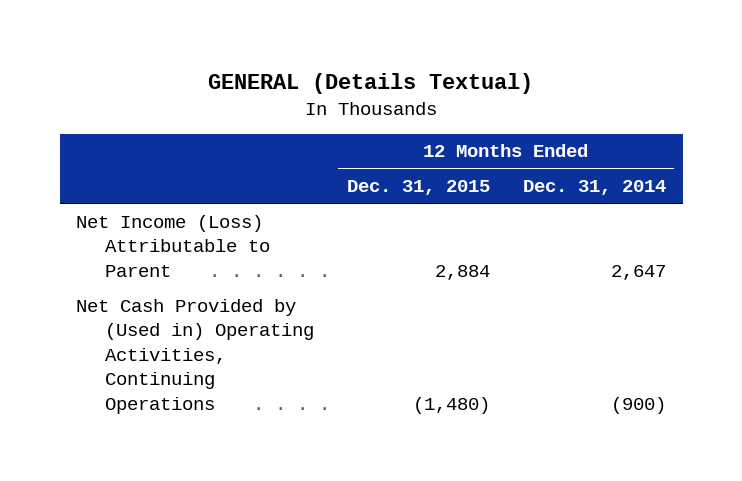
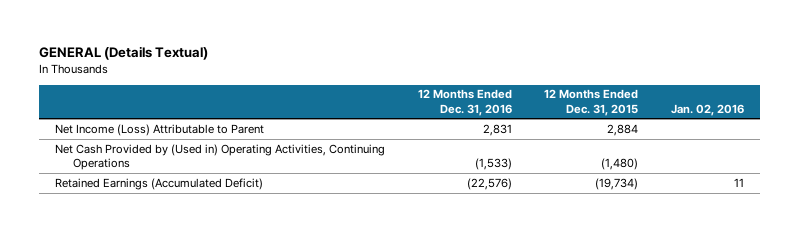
[523,180,667,196] Dec. 31, 2014 -> none
none -> [417,89,512,116] 12 Months Ended Dec. 31, 2016
none -> [670,103,744,116] Jan. 02, 2016
none -> [55,177,264,190] Retained Earnings (Accumulated Deficit)

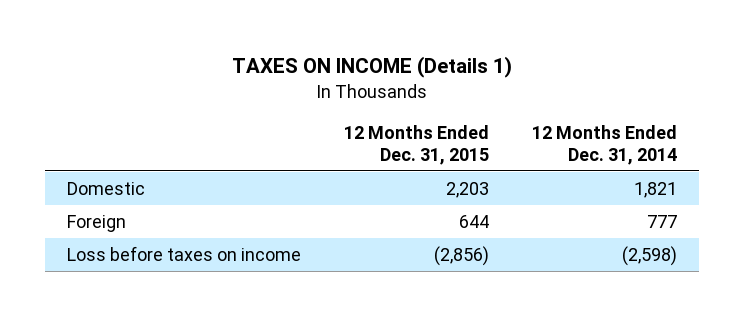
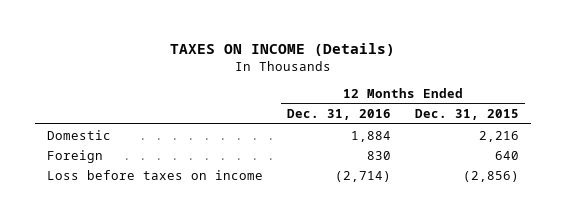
[231,56,512,79] TAXES ON INCOME (Details 1) -> [169,43,395,57] TAXES ON INCOME (Details)
[532,124,678,165] 12 Months Ended Dec. 31, 2014 -> none
none -> [286,109,391,121] Dec. 31, 2016
[445,182,489,199] 2,203 -> [478,130,519,142] 2,216
[458,215,489,229] 644 -> [494,150,519,160] 640

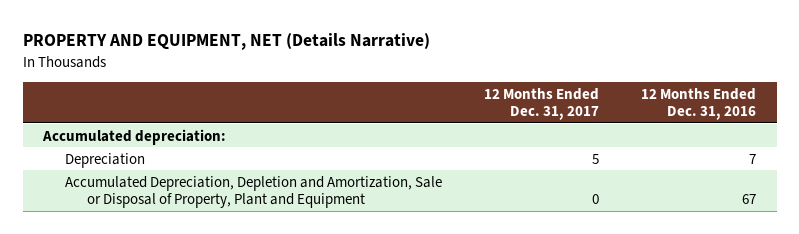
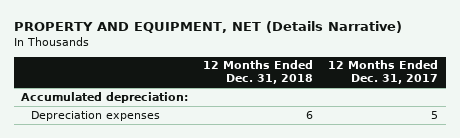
[640,87,756,121] 12 Months Ended Dec. 31, 2016 -> none
none -> [203,60,314,85] 12 Months Ended Dec. 31, 2018
[65,175,443,209] Accumulated Depreciation, Depletion and Amortization, Sale or Disposal of Property, Plant and Equipment -> none
[65,152,146,168] Depreciation -> [31,110,161,121] Depreciation expenses

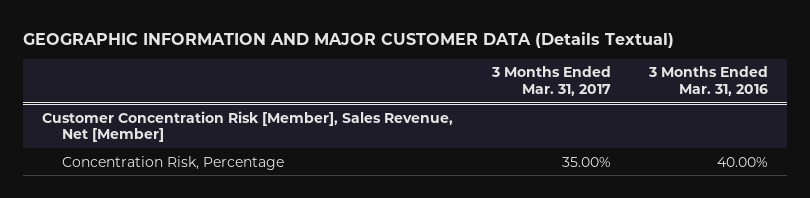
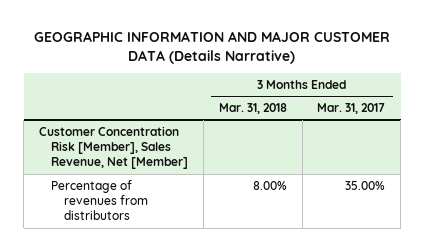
[23,31,675,48] GEOGRAPHIC INFORMATION AND MAJOR CUSTOMER DATA (Details Textual) -> [34,31,391,65] GEOGRAPHIC INFORMATION AND MAJOR CUSTOMER DATA (Details Narrative)
[647,66,768,97] 3 Months Ended Mar. 31, 2016 -> none
none -> [218,102,287,114] Mar. 31, 2018
[61,155,284,170] Concentration Risk, Percentage -> [51,179,149,221] Percentage of revenues from distributors

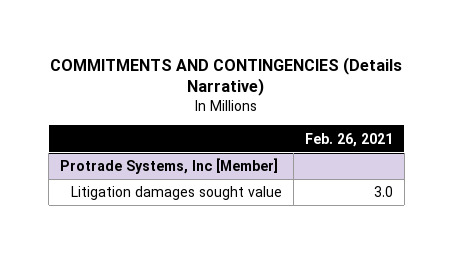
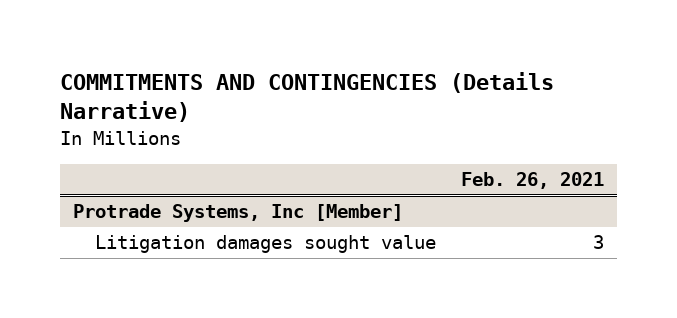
[373,186,393,198] 3.0 -> [592,235,604,250] 3

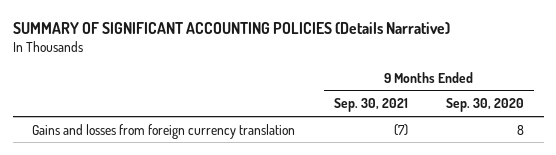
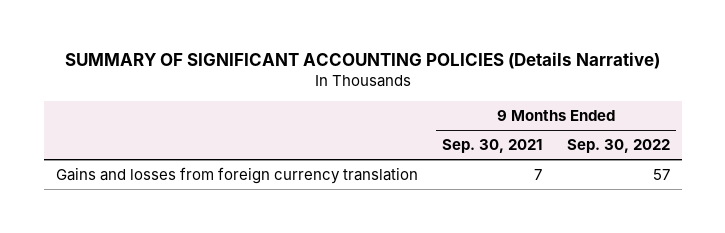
[446,98,525,113] Sep. 30, 2020 -> none
none -> [566,138,670,153] Sep. 30, 2022
[393,123,408,136] (7) -> [534,168,543,180] 7

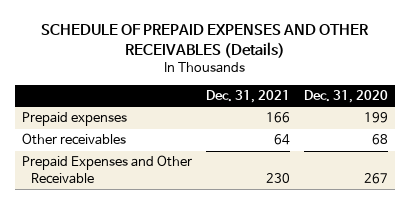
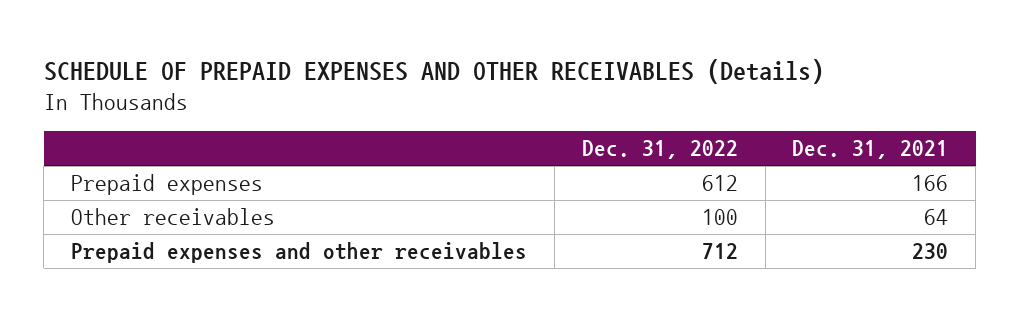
[304,90,389,104] Dec. 31, 2020 -> none
none -> [581,140,738,160] Dec. 31, 2022
[22,155,193,184] Prepaid Expenses and Other Receivable -> [71,242,528,264] Prepaid expenses and other receivables

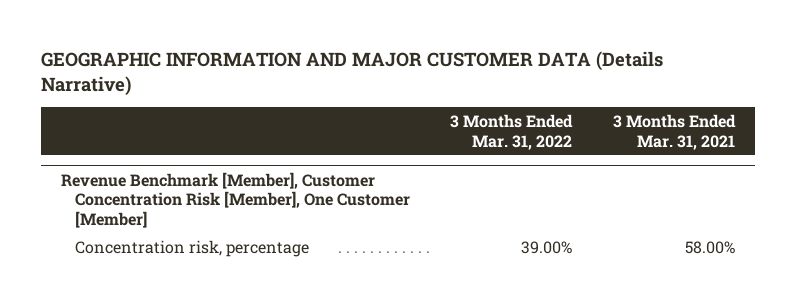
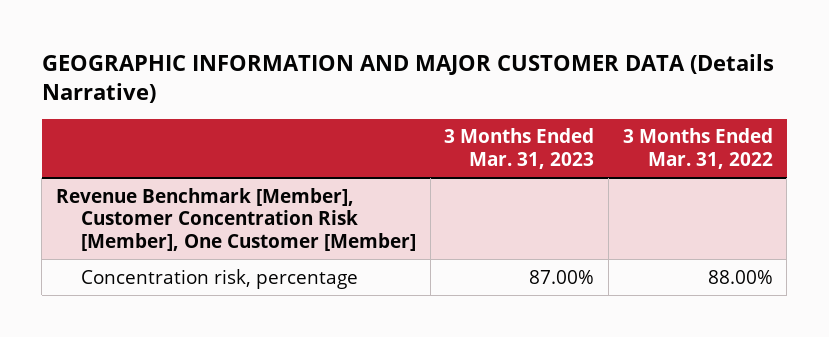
[612,113,736,150] 3 Months Ended Mar. 31, 2021 -> none
none -> [444,128,595,169] 3 Months Ended Mar. 31, 2023
[521,240,573,254] 39.00% -> [707,269,773,284] 88.00%

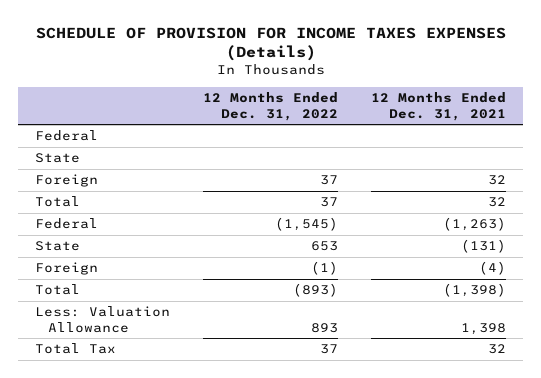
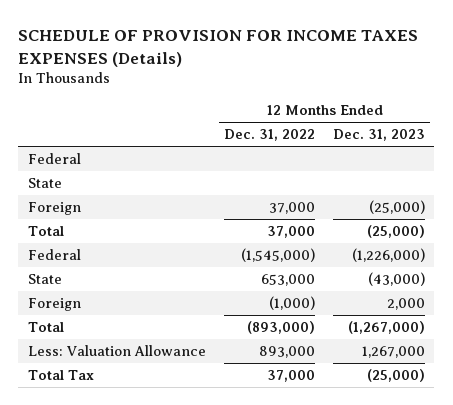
[371,92,507,121] 12 Months Ended Dec. 31, 2021 -> none
none -> [333,129,426,142] Dec. 31, 2023
[320,175,339,186] 37 -> [268,202,315,215] 37,000
[320,197,339,208] 37 -> [266,226,315,239] 37,000
[275,217,339,232] (1,545) -> [240,248,315,263] (1,545,000)
[311,241,339,252] 653 -> [260,274,315,287] 653,000
[311,261,339,276] (1) -> [268,296,315,311] (1,000)
[293,283,339,298] (893) -> [246,321,315,335] (893,000)
[311,322,339,333] 893 -> [258,346,315,359] 893,000
[320,344,339,355] 37 -> [266,370,315,383] 37,000

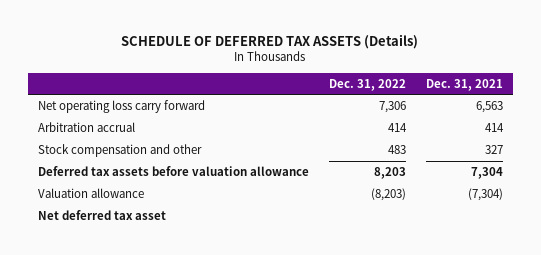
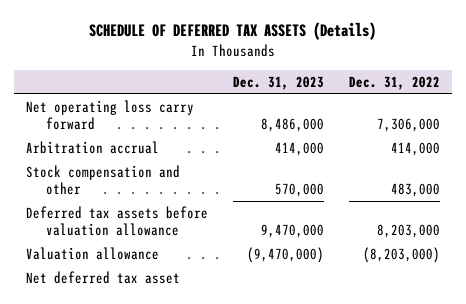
[425,78,503,91] Dec. 31, 2021 -> none
none -> [232,75,324,90] Dec. 31, 2023
[378,100,406,113] 7,306 -> [376,117,440,132] 7,306,000
[387,122,407,132] 414 -> [390,142,440,157] 414,000
[387,144,406,154] 483 -> [390,182,440,197] 483,000
[373,166,406,179] 8,203 -> [376,223,440,238] 8,203,000
[370,187,406,201] (8,203) -> [362,247,440,264] (8,203,000)

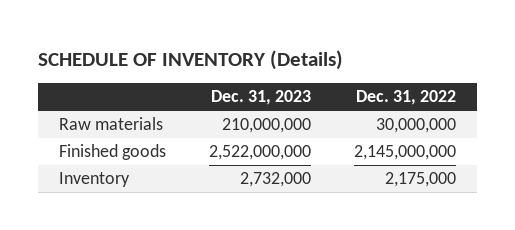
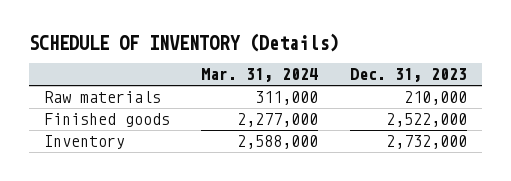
[355,90,456,106] Dec. 31, 2022 -> none
none -> [201,68,319,83] Mar. 31, 2024
[222,118,312,134] 210,000,000 -> [403,91,467,106] 210,000
[209,145,312,161] 2,522,000,000 -> [385,113,467,128] 2,522,000

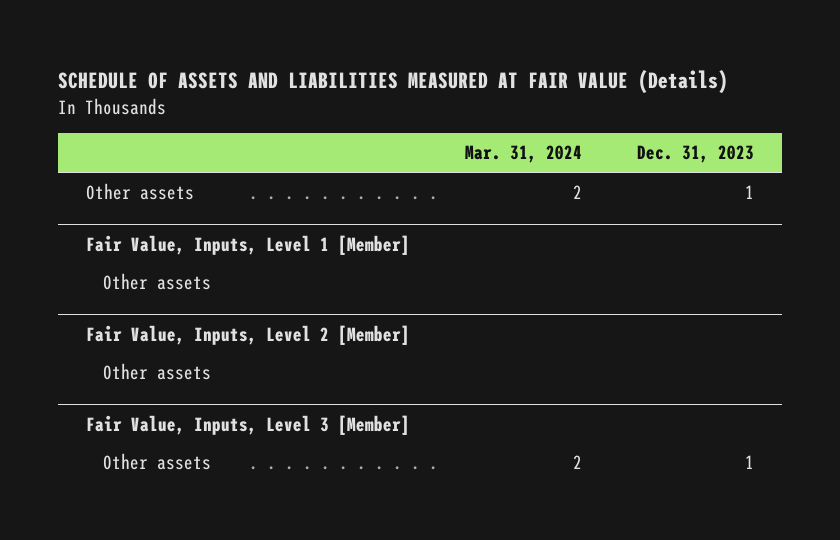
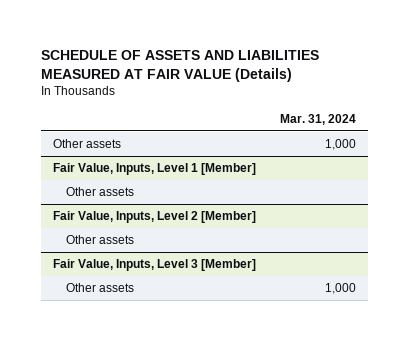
[637,145,755,164] Dec. 31, 2023 -> none
[573,185,583,200] 2 -> [325,139,357,151] 1,000
[573,455,583,470] 2 -> [325,283,357,295] 1,000

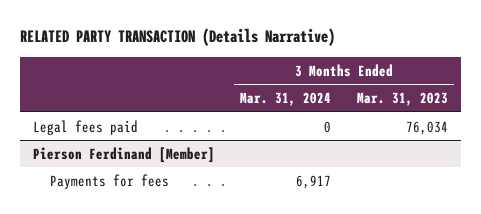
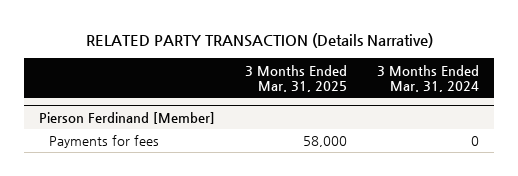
[356,91,448,106] Mar. 31, 2023 -> none
none -> [245,64,348,92] 3 Months Ended Mar. 31, 2025
[32,119,138,135] Legal fees paid -> none
[296,174,332,189] 6,917 -> [471,136,480,147] 0

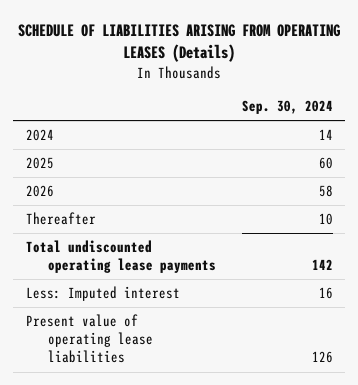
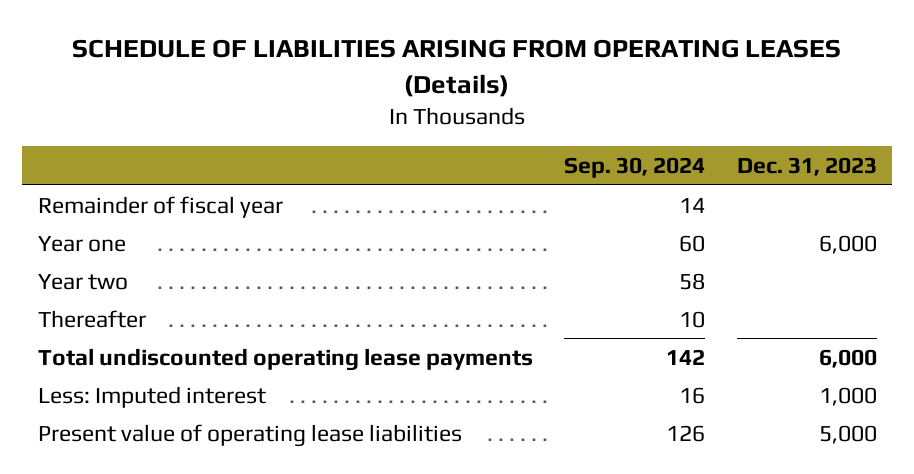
none -> [736,156,877,176] Dec. 31, 2023
[25,129,54,142] 2024 -> [37,195,283,218] Remainder of fiscal year
[25,157,54,170] 2025 -> [37,235,126,252] Year one
[25,185,54,198] 2026 -> [37,273,128,290] Year two

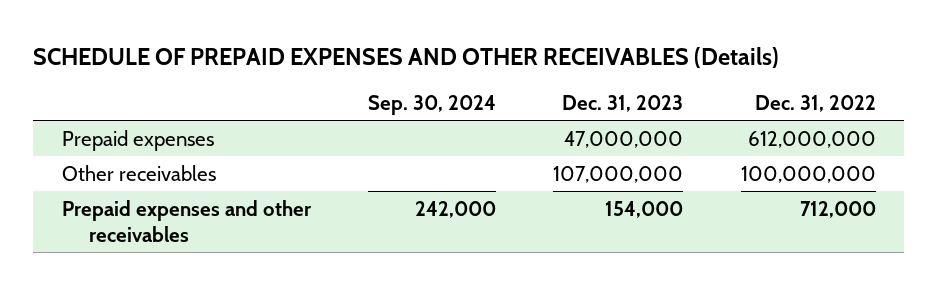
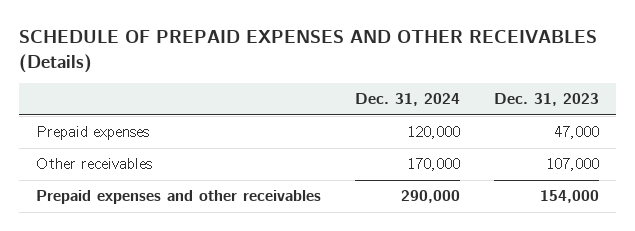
[368,94,497,115] Sep. 30, 2024 -> none
[754,94,876,112] Dec. 31, 2022 -> none
none -> [355,93,461,107] Dec. 31, 2024
[564,130,684,148] 47,000,000 -> [553,126,599,140] 47,000
[553,165,684,183] 107,000,000 -> [545,158,599,172] 107,000

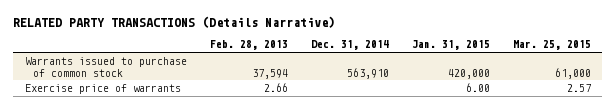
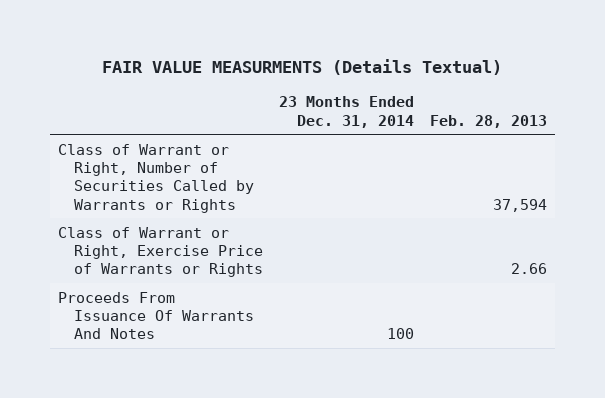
[13,16,336,29] RELATED PARTY TRANSACTIONS (Details Narrative) -> [102,58,503,75] FAIR VALUE MEASURMENTS (Details Textual)
[310,40,389,51] Dec. 31, 2014 -> none
[411,40,490,51] Jan. 31, 2015 -> none
[512,40,591,51] Mar. 25, 2015 -> none
none -> [278,96,414,128] 23 Months Ended Dec. 31, 2014
[24,57,187,77] Warrants issued to purchase of common stock -> [57,143,254,213] Class of Warrant or Right, Number of Securities Called by Warrants or Rights
[24,84,181,95] Exercise price of warrants -> [57,226,263,278] Class of Warrant or Right, Exercise Price of Warrants or Rights
none -> [57,291,254,340] Proceeds From Issuance Of Warrants And Notes

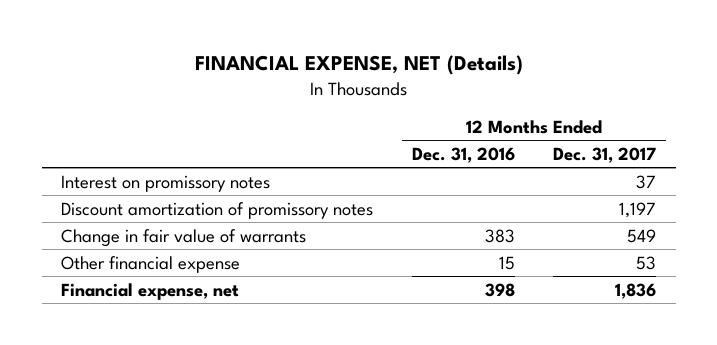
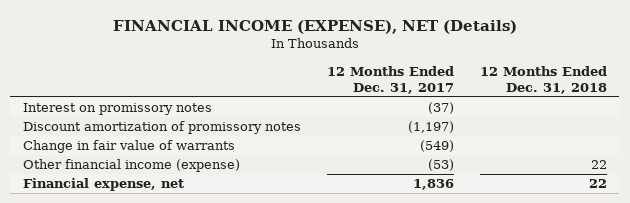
[194,54,523,75] FINANCIAL EXPENSE, NET (Details) -> [112,19,517,34] FINANCIAL INCOME (EXPENSE), NET (Details)
[411,146,515,163] Dec. 31, 2016 -> none
none -> [479,65,607,94] 12 Months Ended Dec. 31, 2018
[636,174,657,189] 37 -> [427,102,454,115] (37)
[619,201,657,218] 1,197 -> [407,121,454,134] (1,197)
[627,228,657,243] 549 -> [419,140,454,153] (549)
[60,255,240,273] Other financial expense -> [23,159,241,173] Other financial income (expense)
[636,255,657,270] 53 -> [427,159,454,172] (53)

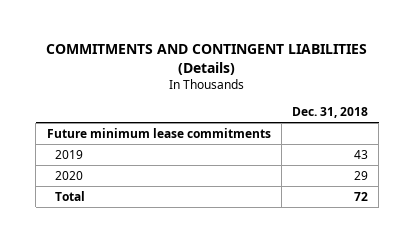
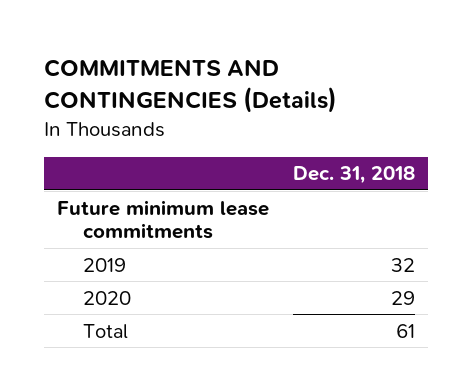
[46,44,368,76] COMMITMENTS AND CONTINGENT LIABILITIES (Details) -> [44,59,338,114] COMMITMENTS AND CONTINGENCIES (Details)
[354,149,369,159] 43 -> [391,257,416,272] 32
[354,191,369,201] 72 -> [396,323,416,338] 61

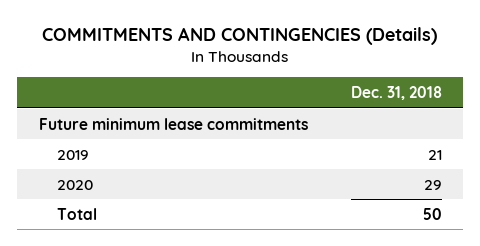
[391,257,416,272] 32 -> [427,149,442,160] 21
[396,323,416,338] 61 -> [422,207,442,220] 50

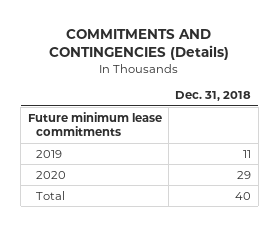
[427,149,442,160] 21 -> [243,149,252,158] 11
[422,207,442,220] 50 -> [235,191,252,200] 40

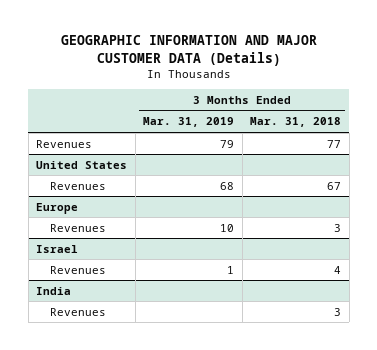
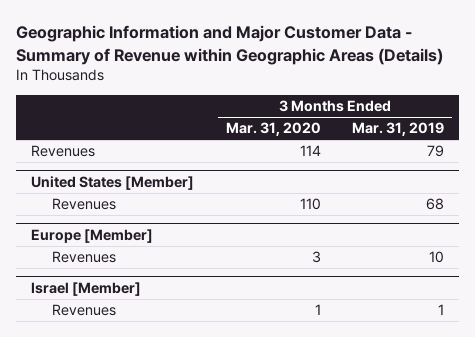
[60,35,317,66] GEOGRAPHIC INFORMATION AND MAJOR CUSTOMER DATA (Details) -> [15,25,443,65] Geographic Information and Major Customer Data - Summary of Revenue within Geographic Areas (Details)
[250,117,342,128] Mar. 31, 2018 -> none
none -> [225,122,321,137] Mar. 31, 2020
[36,160,128,169] United States -> [31,175,195,190] United States [Member]
[36,202,79,214] Europe -> [31,228,154,243] Europe [Member]
[36,244,79,253] Israel -> [31,281,142,296] Israel [Member]
[36,286,72,295] India -> none
[49,307,106,316] Revenues -> none

